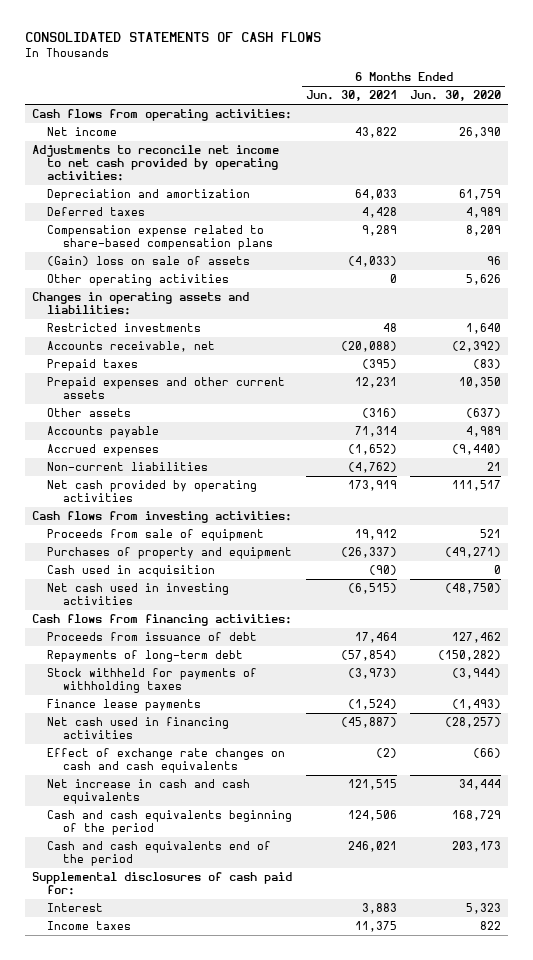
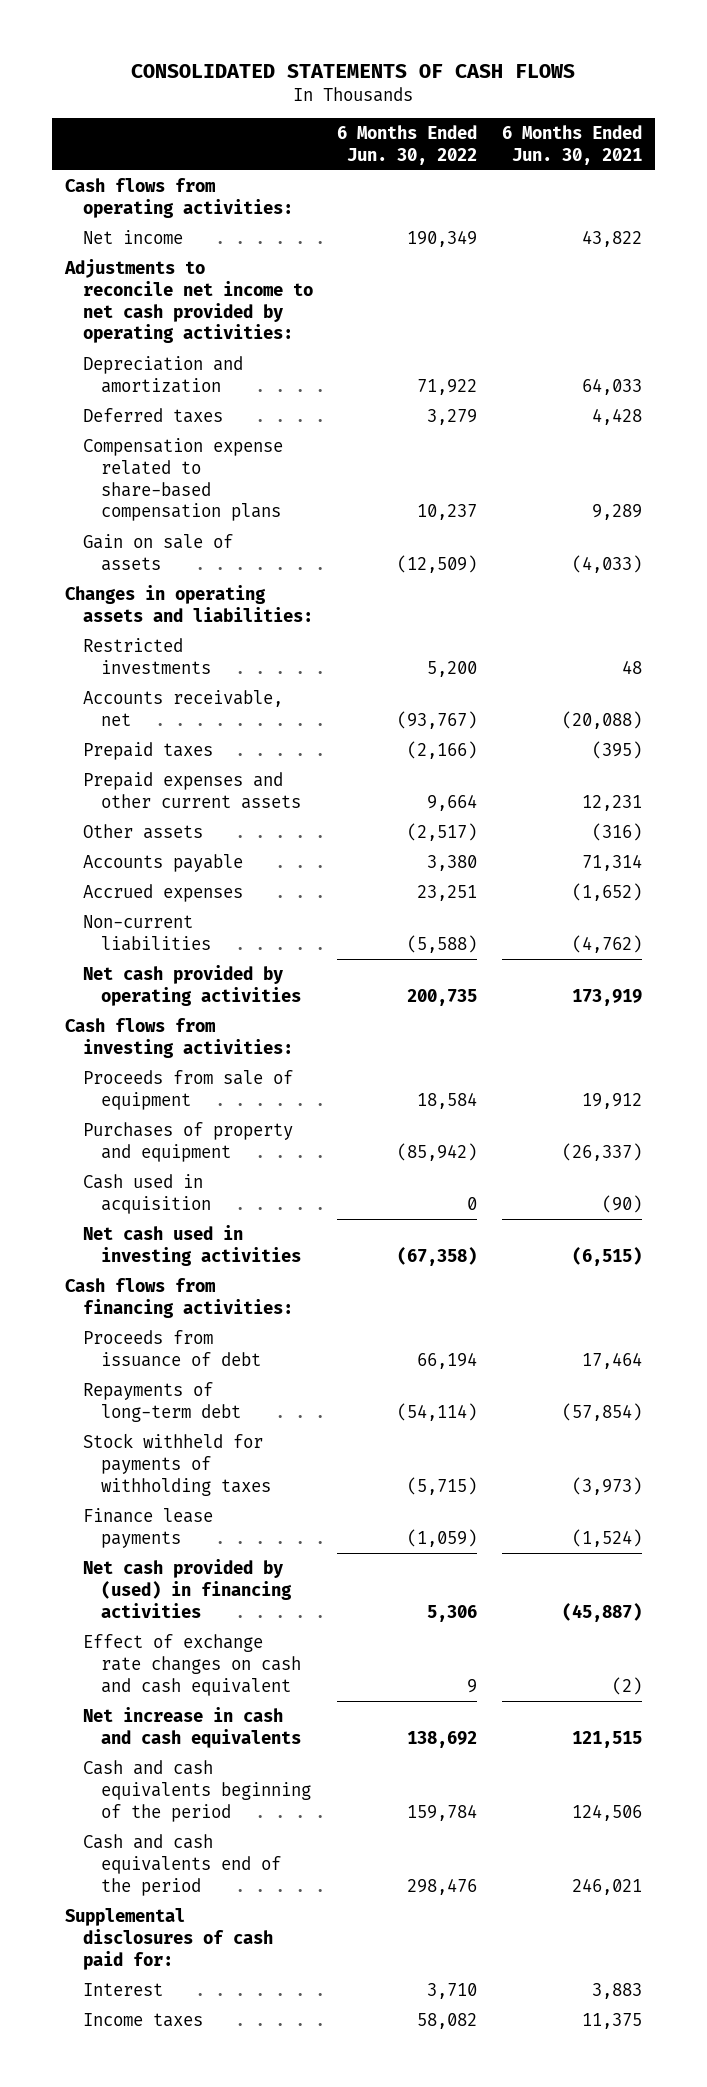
[410,90,502,102] Jun. 30, 2020 -> none
none -> [337,124,478,165] 6 Months Ended Jun. 30, 2022
[47,274,230,287] Other operating activities -> none
[47,256,251,267] (Gain) loss on sale of assets -> [82,533,233,571] Gain on sale of assets
[47,717,230,740] Net cash used in financing activities -> [82,1558,292,1618] Net cash provided by (used) in financing activities
[47,748,286,774] Effect of exchange rate changes on cash and cash equivalents -> [82,1633,301,1696] Effect of exchange rate changes on cash and cash equivalent

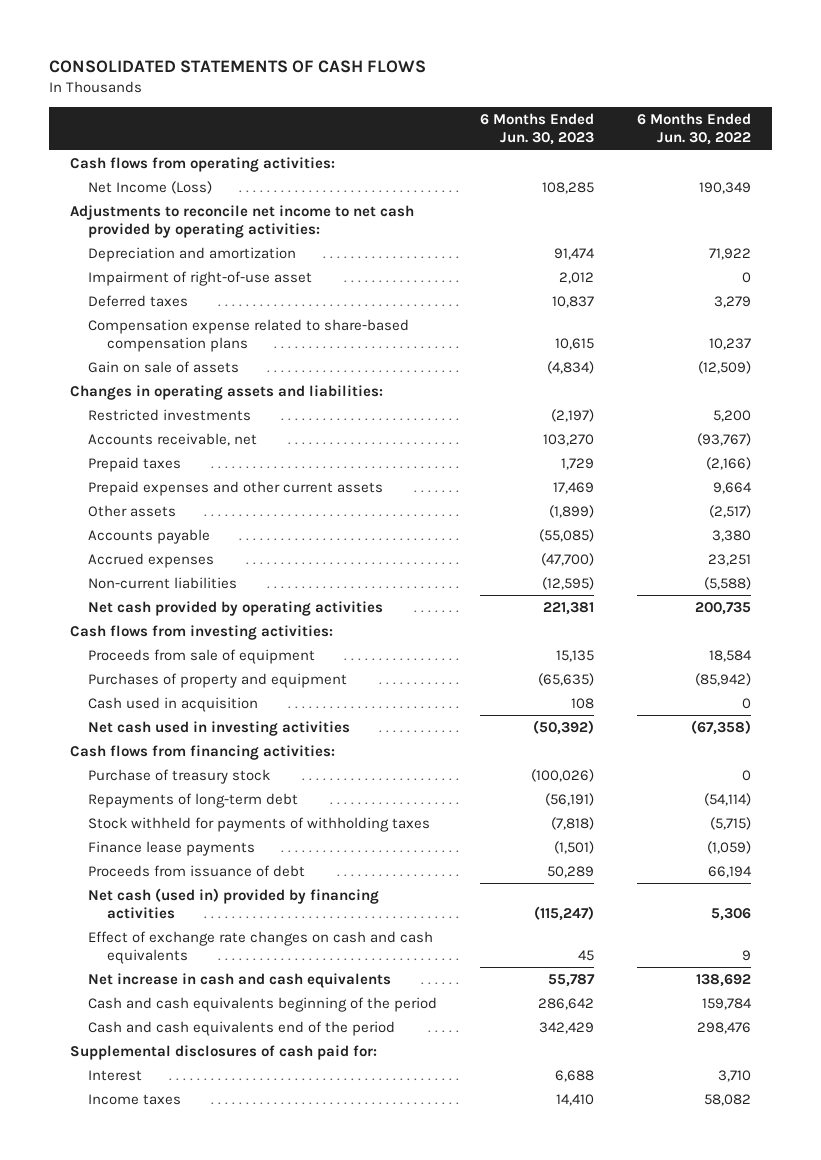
[502,124,643,165] 6 Months Ended Jun. 30, 2021 -> none
none -> [480,112,595,146] 6 Months Ended Jun. 30, 2023
[82,229,183,244] Net income -> [88,180,213,194] Net Income (Loss)
none -> [88,270,313,286] Impairment of right-of-use asset
none -> [88,768,271,784] Purchase of treasury stock
[82,1329,261,1367] Proceeds from issuance of debt -> [88,864,306,877] Proceeds from issuance of debt
[82,1558,292,1618] Net cash provided by (used) in financing activities -> [88,887,380,920] Net cash (used in) provided by financing activities
[82,1633,301,1696] Effect of exchange rate changes on cash and cash equivalent -> [88,930,434,965] Effect of exchange rate changes on cash and cash equivalents

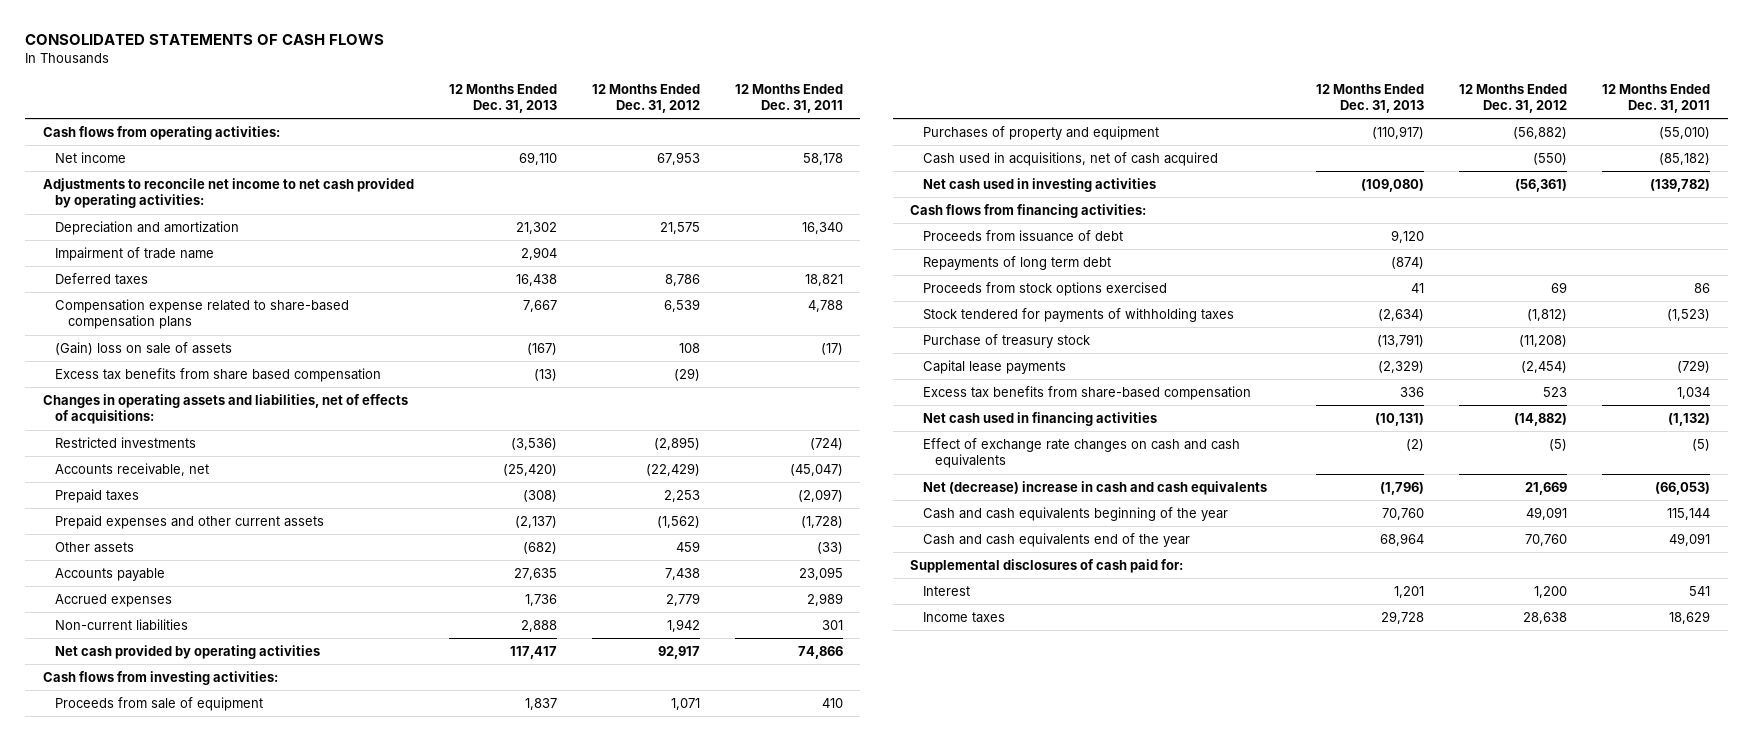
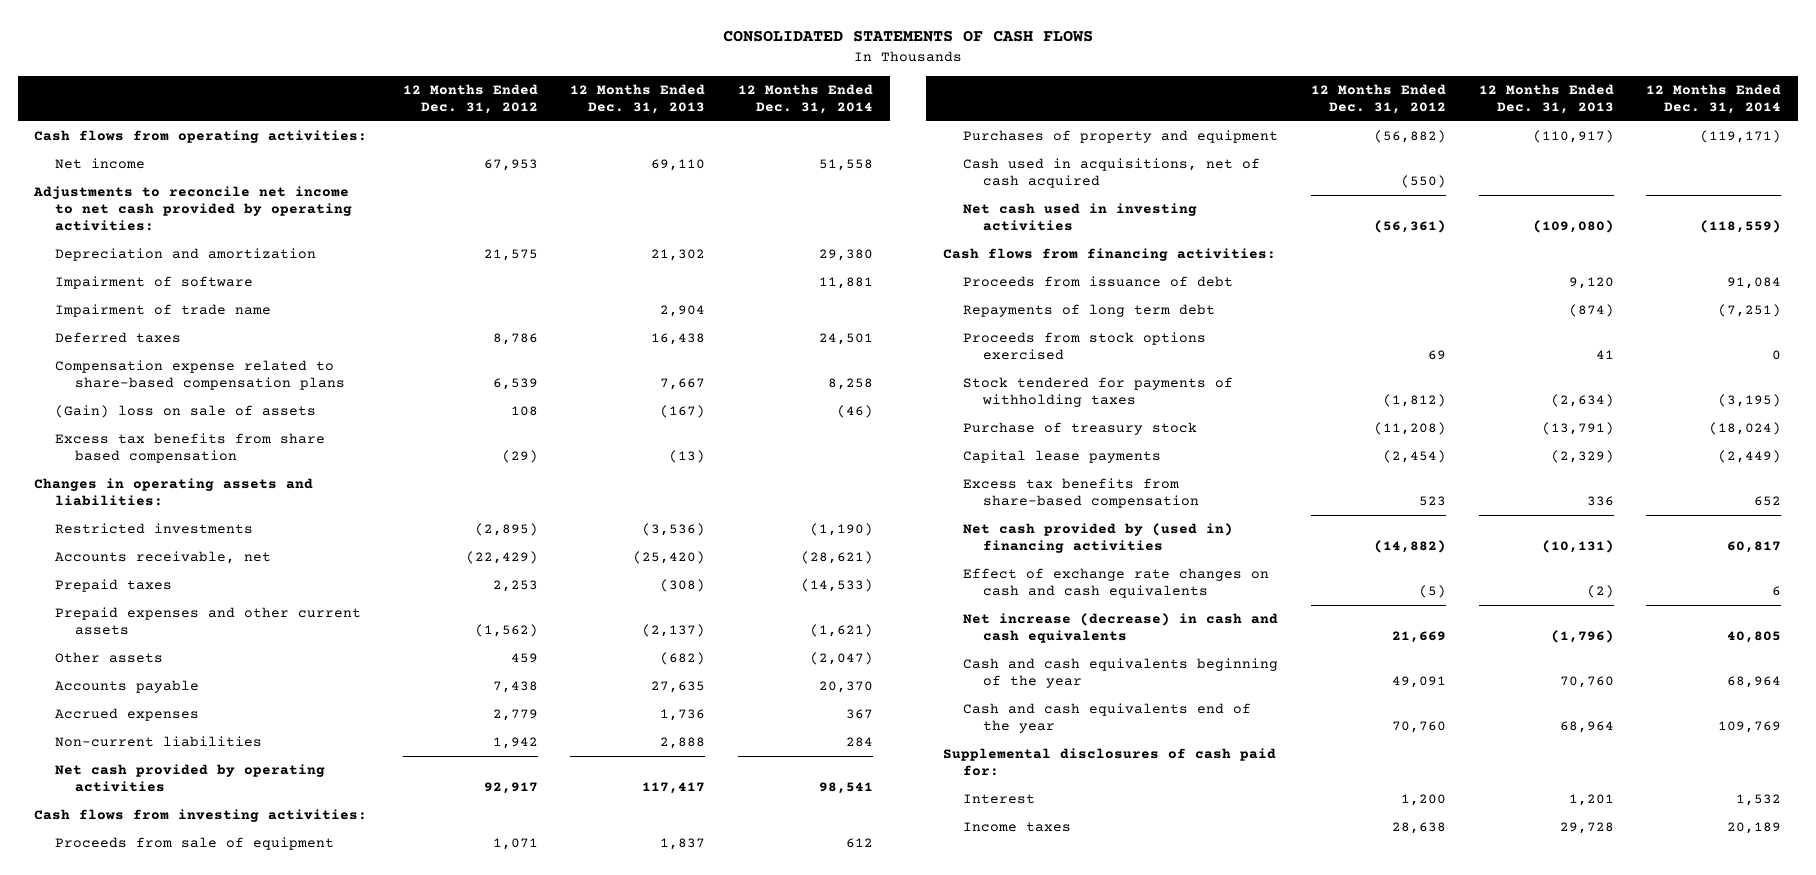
[734,83,843,114] 12 Months Ended Dec. 31, 2011 -> none
none -> [738,83,874,114] 12 Months Ended Dec. 31, 2014
none -> [54,276,253,290] Impairment of software
[42,393,408,425] Changes in operating assets and liabilities, net of effects of acquisitions: -> [34,478,314,507] Changes in operating assets and liabilities:
[922,411,1157,426] Net cash used in financing activities -> [963,523,1234,554] Net cash provided by (used in) financing activities
[922,480,1267,495] Net (decrease) increase in cash and cash equivalents -> [963,613,1279,644] Net increase (decrease) in cash and cash equivalents

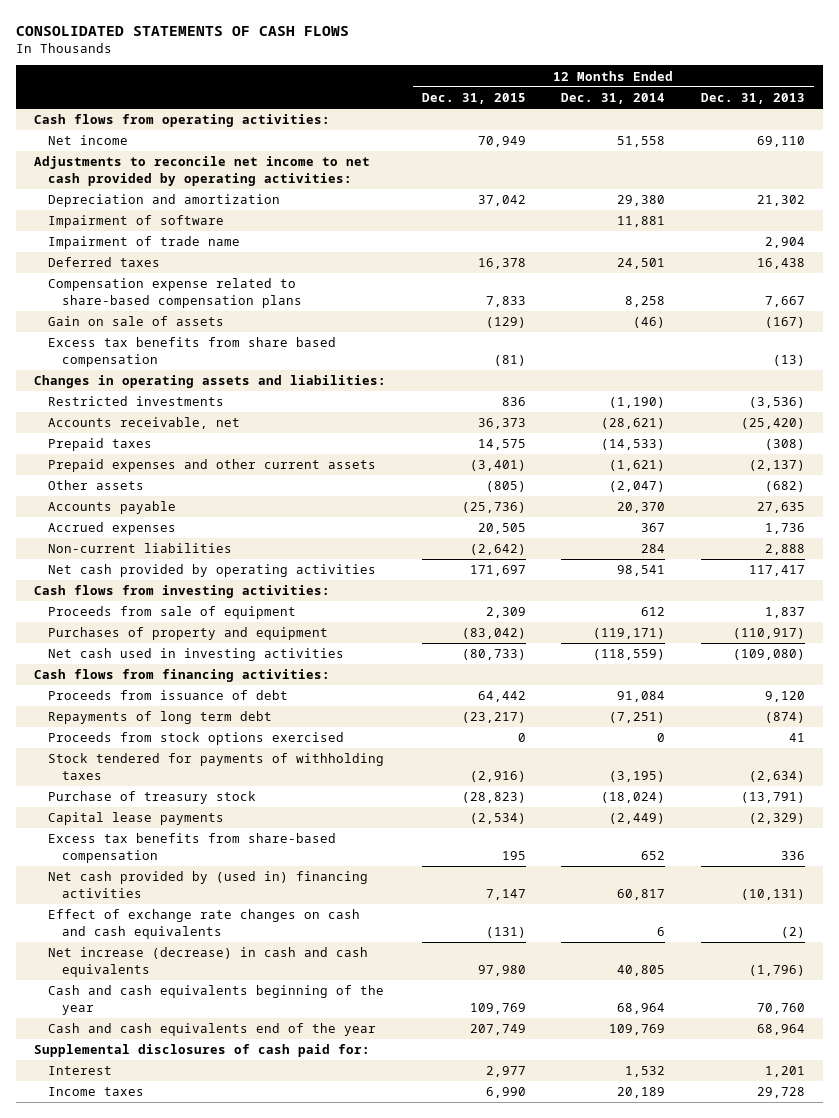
[402,83,538,114] 12 Months Ended Dec. 31, 2012 -> none
none -> [421,93,526,105] Dec. 31, 2015
[54,405,316,419] (Gain) loss on sale of assets -> [47,316,224,327] Gain on sale of assets
[963,158,1261,189] Cash used in acquisitions, net of cash acquired -> none

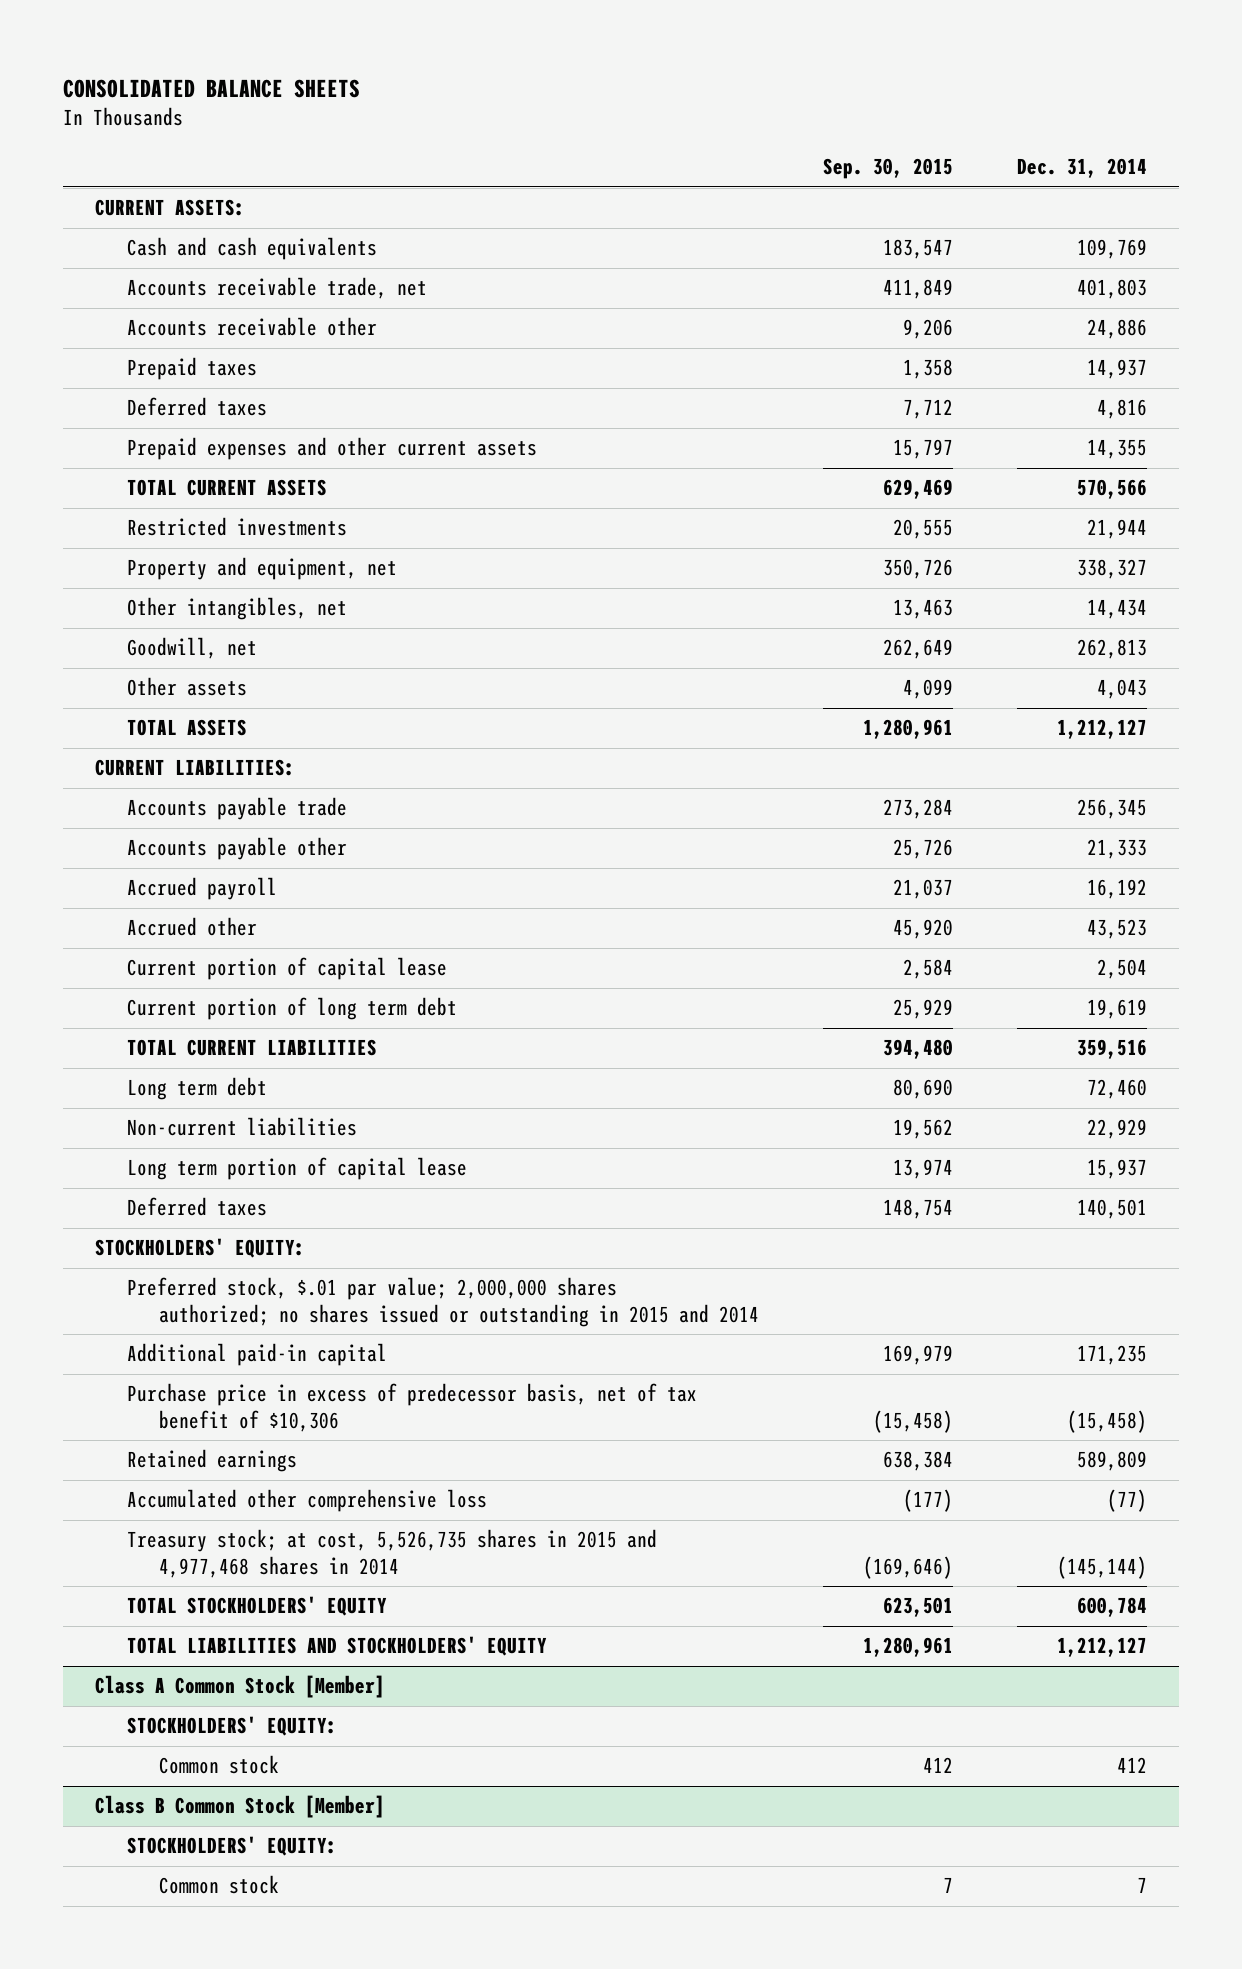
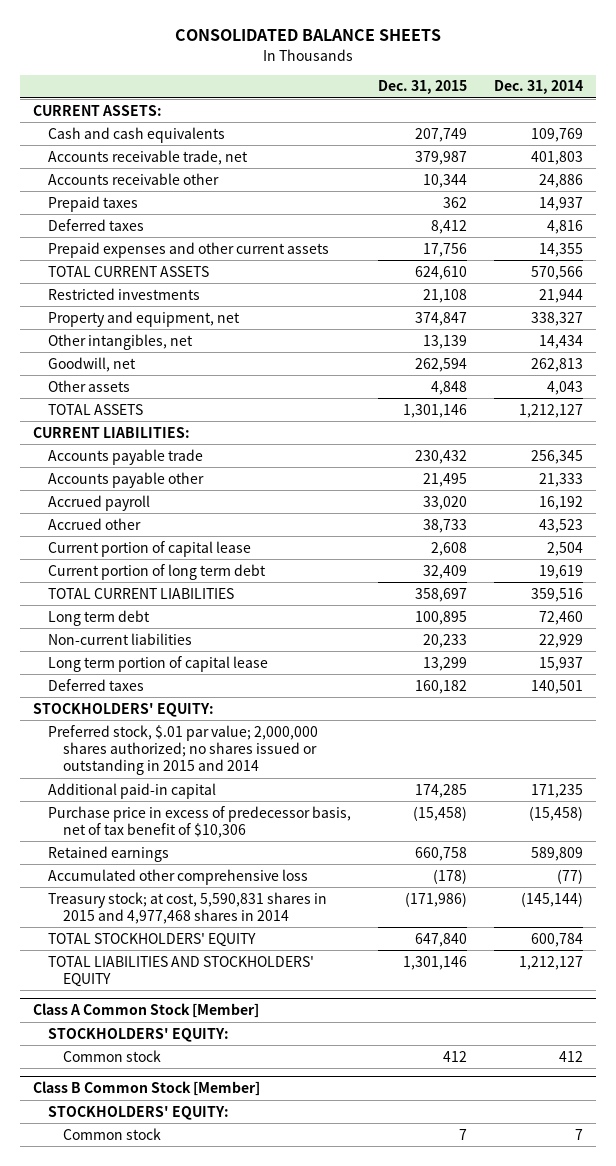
[823,158,954,180] Sep. 30, 2015 -> none
none -> [377,80,467,95] Dec. 31, 2015
[127,1529,658,1578] Treasury stock; at cost, 5,526,735 shares in 2015 and 4,977,468 shares in 2014 -> [48,891,328,924] Treasury stock; at cost, 5,590,831 shares in 2015 and 4,977,468 shares in 2014

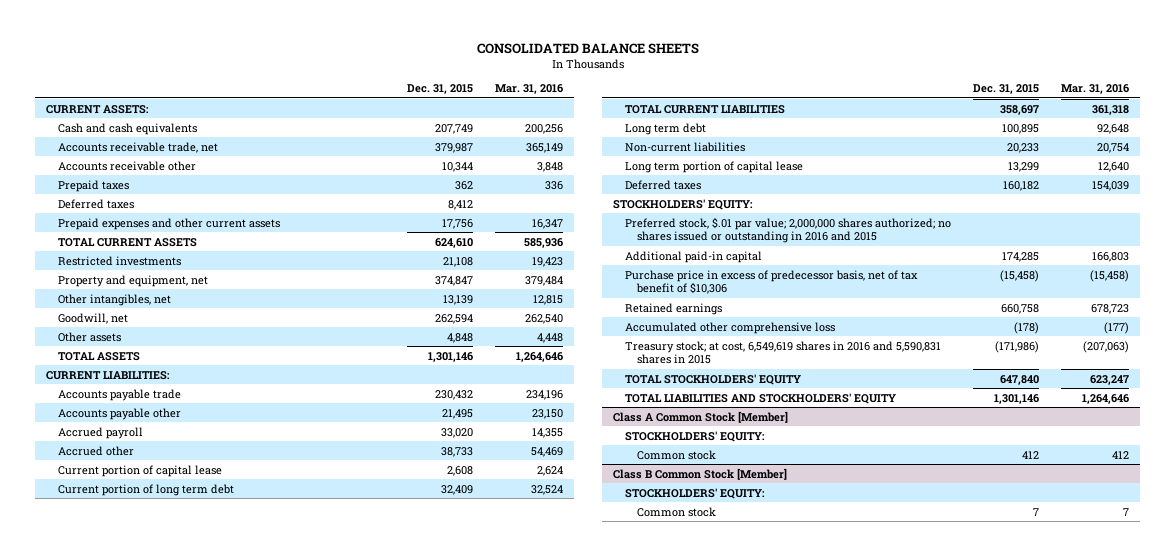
[493,80,583,95] Dec. 31, 2014 -> none
none -> [494,84,563,95] Mar. 31, 2016
[48,724,319,776] Preferred stock, $.01 par value; 2,000,000 shares authorized; no shares issued or outstanding in 2015 and 2014 -> [625,216,952,244] Preferred stock, $.01 par value; 2,000,000 shares authorized; no shares issued or outstanding in 2016 and 2015
[48,891,328,924] Treasury stock; at cost, 5,590,831 shares in 2015 and 4,977,468 shares in 2014 -> [625,340,942,365] Treasury stock; at cost, 6,549,619 shares in 2016 and 5,590,831 shares in 2015

